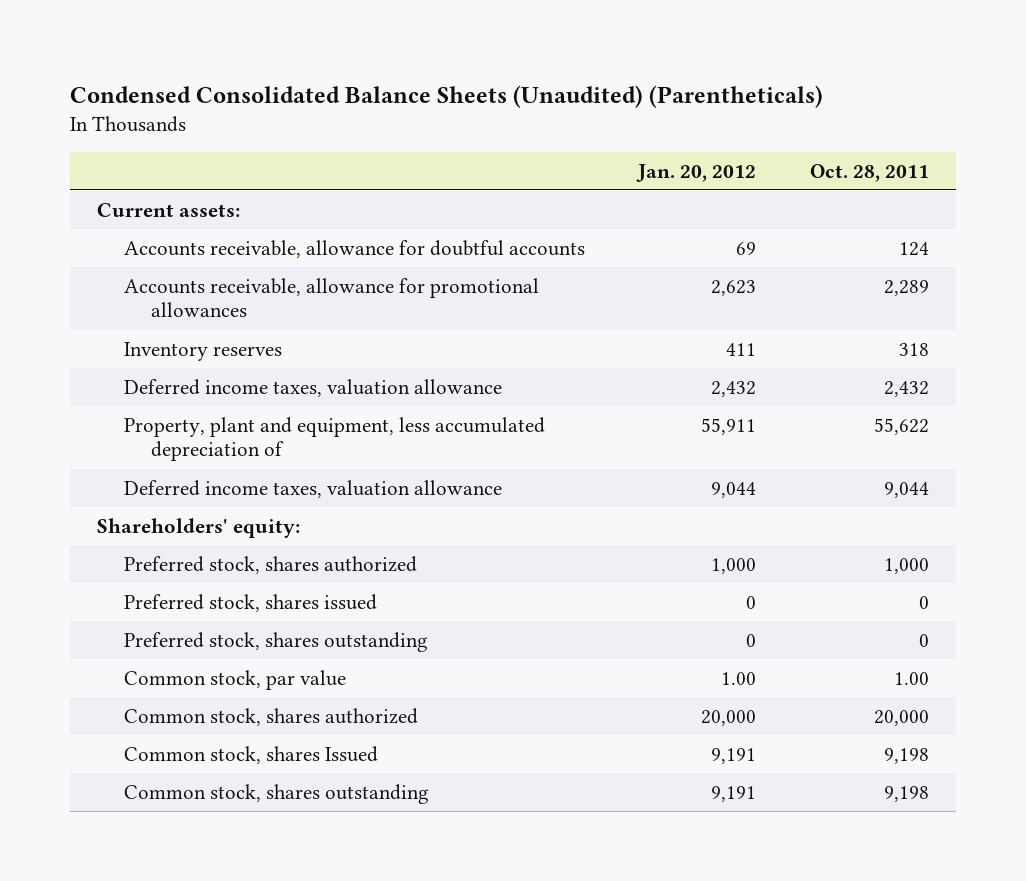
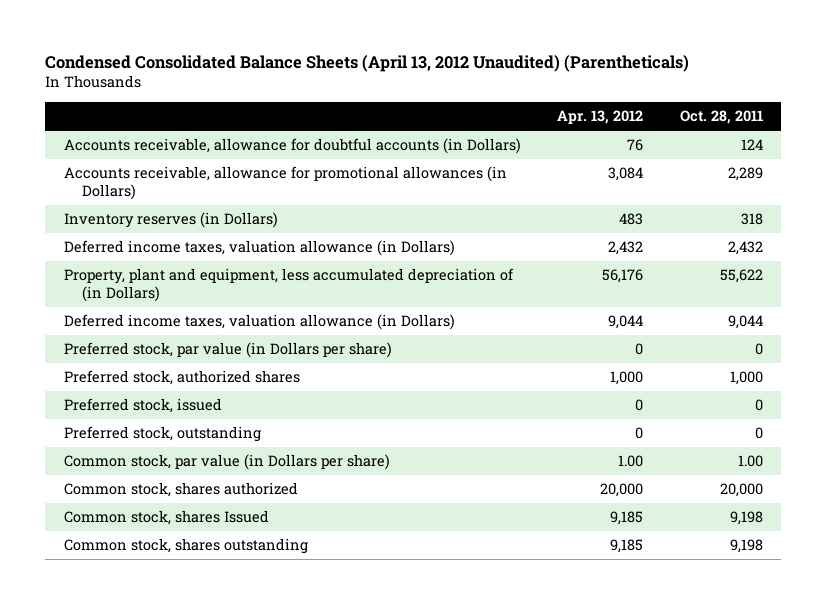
[70,84,824,108] Condensed Consolidated Balance Sheets (Unaudited) (Parentheticals) -> [45,54,690,72] Condensed Consolidated Balance Sheets (April 13, 2012 Unaudited) (Parentheticals)
[636,163,757,182] Jan. 20, 2012 -> none
none -> [557,110,644,125] Apr. 13, 2012
[96,202,240,217] Current assets: -> none
[96,517,300,538] Shareholders' equity: -> none
[123,239,585,258] Accounts receivable, allowance for doubtful accounts -> [63,138,521,155] Accounts receivable, allowance for doubtful accounts (in Dollars)
[123,277,539,318] Accounts receivable, allowance for promotional allowances -> [63,166,507,200] Accounts receivable, allowance for promotional allowances (in Dollars)
[123,341,282,361] Inventory reserves -> [63,212,278,229] Inventory reserves (in Dollars)
[123,378,502,397] Deferred income taxes, valuation allowance -> [63,240,455,257] Deferred income taxes, valuation allowance (in Dollars)
[123,416,545,462] Property, plant and equipment, less accumulated depreciation of -> [63,268,514,302] Property, plant and equipment, less accumulated depreciation of (in Dollars)
[123,479,502,498] Deferred income taxes, valuation allowance -> [63,314,455,331] Deferred income taxes, valuation allowance (in Dollars)
none -> [63,342,392,359] Preferred stock, par value (in Dollars per share)
[123,555,417,574] Preferred stock, shares authorized -> [63,370,300,386] Preferred stock, authorized shares
[123,593,377,612] Preferred stock, shares issued -> [63,398,222,414] Preferred stock, issued
[123,631,428,652] Preferred stock, shares outstanding -> [63,426,261,443] Preferred stock, outstanding
[123,669,346,690] Common stock, par value -> [63,454,390,471] Common stock, par value (in Dollars per share)

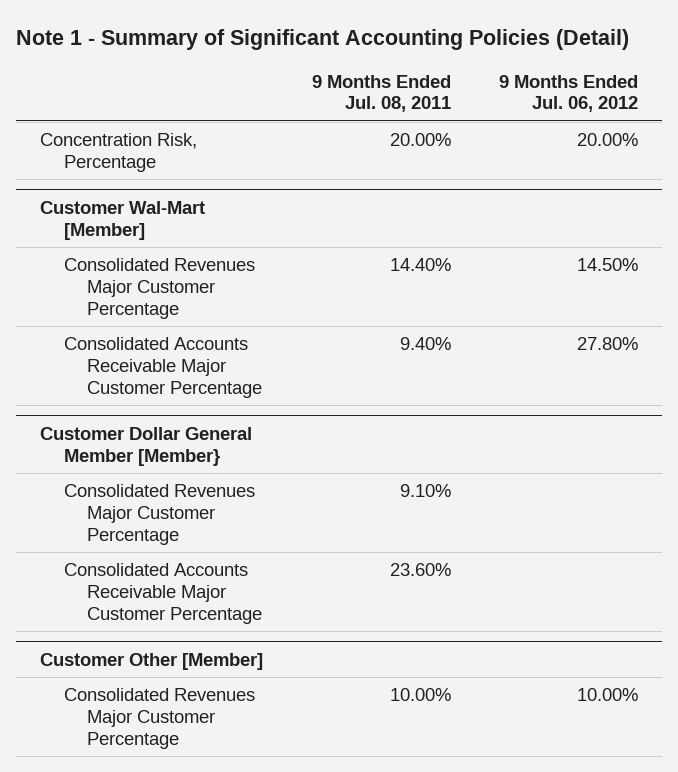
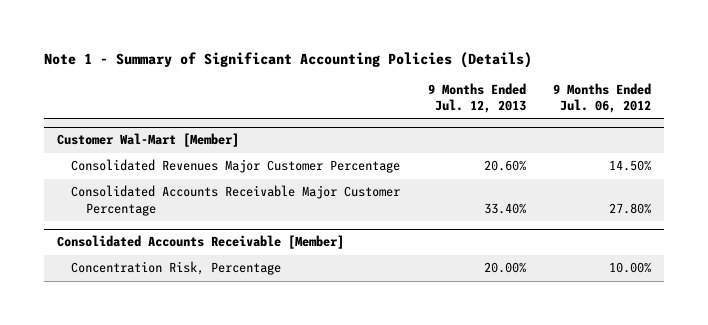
[16,28,630,50] Note 1 - Summary of Significant Accounting Policies (Detail) -> [43,51,532,68] Note 1 - Summary of Significant Accounting Policies (Details)
[311,74,451,113] 9 Months Ended Jul. 08, 2011 -> none
none -> [427,82,526,113] 9 Months Ended Jul. 12, 2013
[40,133,198,172] Concentration Risk, Percentage -> none
[40,427,253,466] Customer Dollar General Member [Member} -> none
[63,484,255,545] Consolidated Revenues Major Customer Percentage -> none
[63,563,262,624] Consolidated Accounts Receivable Major Customer Percentage -> none
[40,653,264,671] Customer Other [Member] -> none
[63,688,255,749] Consolidated Revenues Major Customer Percentage -> none
none -> [57,235,345,250] Consolidated Accounts Receivable [Member]
none -> [71,261,282,276] Concentration Risk, Percentage

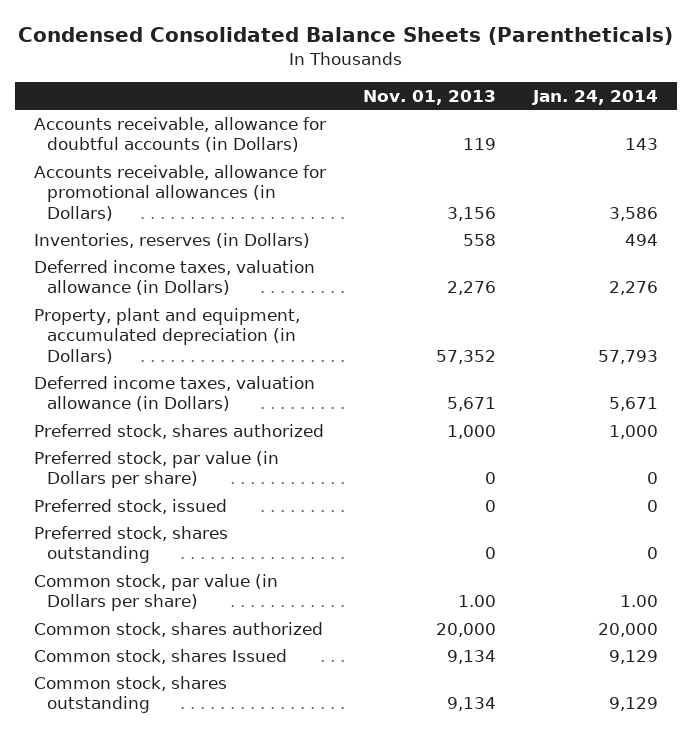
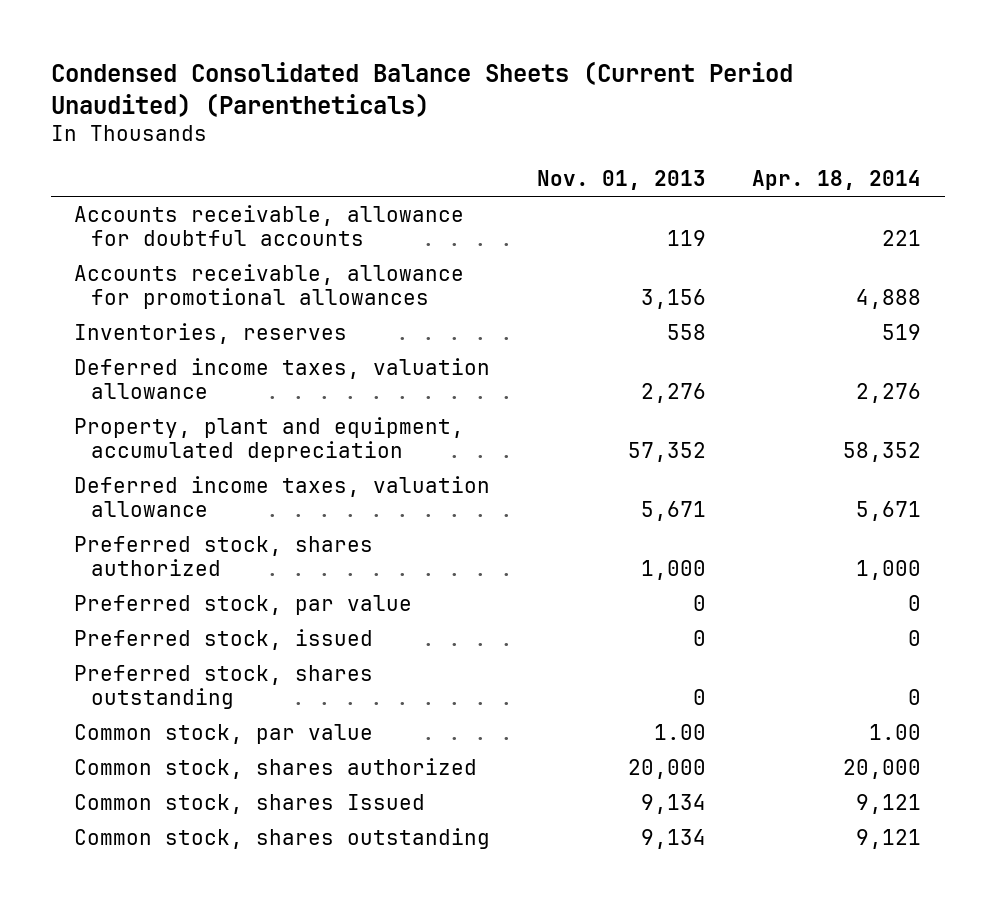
[18,27,674,46] Condensed Consolidated Balance Sheets (Parentheticals) -> [50,61,793,117] Condensed Consolidated Balance Sheets (Current Period Unaudited) (Parentheticals)
[532,89,659,105] Jan. 24, 2014 -> none
none -> [752,170,922,191] Apr. 18, 2014
[34,116,327,153] Accounts receivable, allowance for doubtful accounts (in Dollars) -> [74,204,465,247] Accounts receivable, allowance for doubtful accounts
[34,164,327,221] Accounts receivable, allowance for promotional allowances (in Dollars) -> [74,263,465,310] Accounts receivable, allowance for promotional allowances
[34,232,311,248] Invеntories, reserves (in Dollars) -> [74,322,348,344] Invеntories, reserves
[34,259,316,296] Deferred income taxes, valuation allowance (in Dollars) -> [74,357,491,400] Deferred income taxes, valuation allowance
[34,307,301,364] Property, plant and equipment, accumulated depreciation (in Dollars) -> [74,416,465,463] Property, plant and equipment, accumulated depreciation
[34,375,316,412] Deferred income taxes, valuation allowance (in Dollars) -> [74,475,491,518] Deferred income taxes, valuation allowance
[34,450,280,489] Preferred stock, par value (in Dollars per share) -> [74,594,413,615] Preferred stock, par value
[34,573,279,612] Common stock, par value (in Dollars per share) -> [74,723,374,744] Common stock, par value

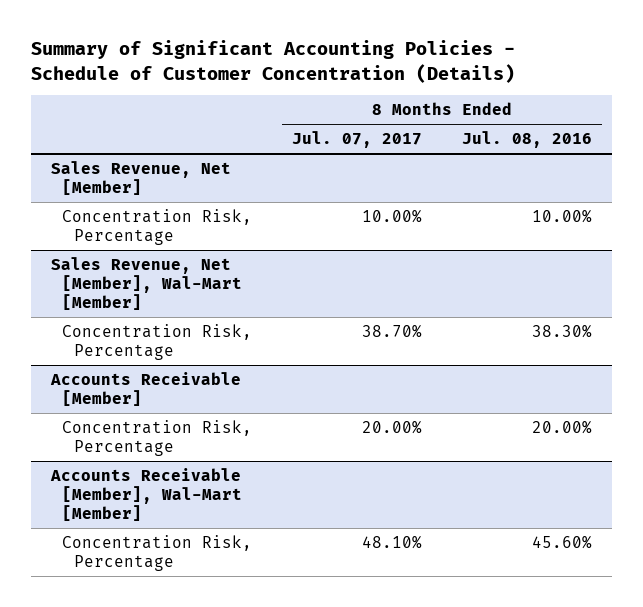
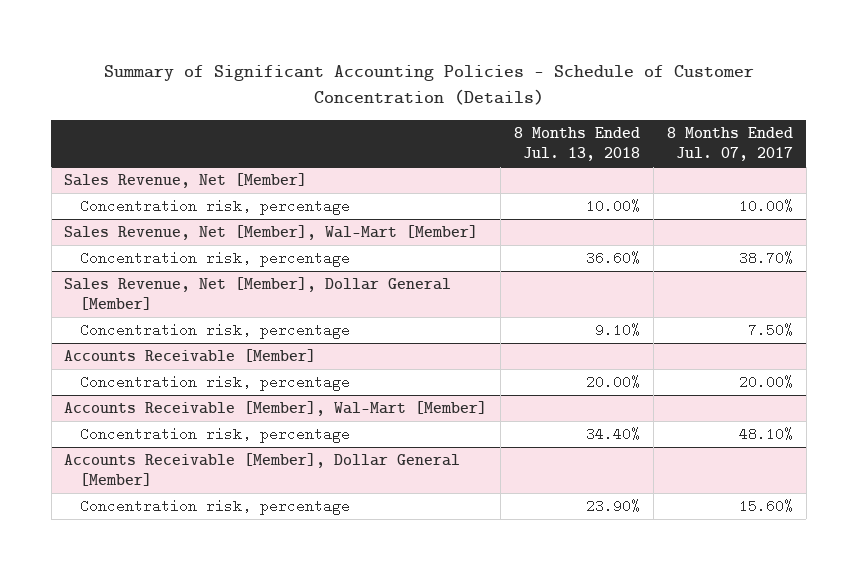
[461,131,592,149] Jul. 08, 2016 -> none
none -> [514,126,641,162] 8 Months Ended Jul. 13, 2018
[62,208,253,245] Concentration Risk, Percentage -> [80,199,351,216] Concentration risk, percentage
[62,323,253,360] Concentration Risk, Percentage -> [80,251,351,268] Concentration risk, percentage
none -> [64,277,452,311] Sales Revenue, Net [Member], Dollar General [Member]
none -> [80,323,351,340] Concentration risk, percentage
[62,419,253,456] Concentration Risk, Percentage -> [80,375,351,392] Concentration risk, percentage
[62,534,253,571] Concentration Risk, Percentage -> [80,427,351,444] Concentration risk, percentage
none -> [64,453,461,487] Accounts Receivable [Member], Dollar General [Member]
none -> [80,499,351,516] Concentration risk, percentage

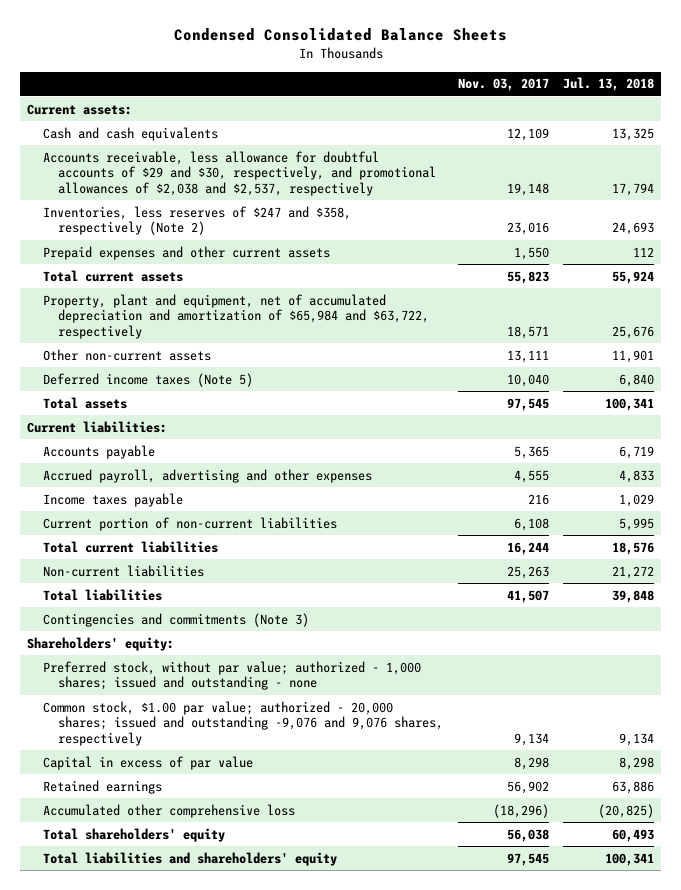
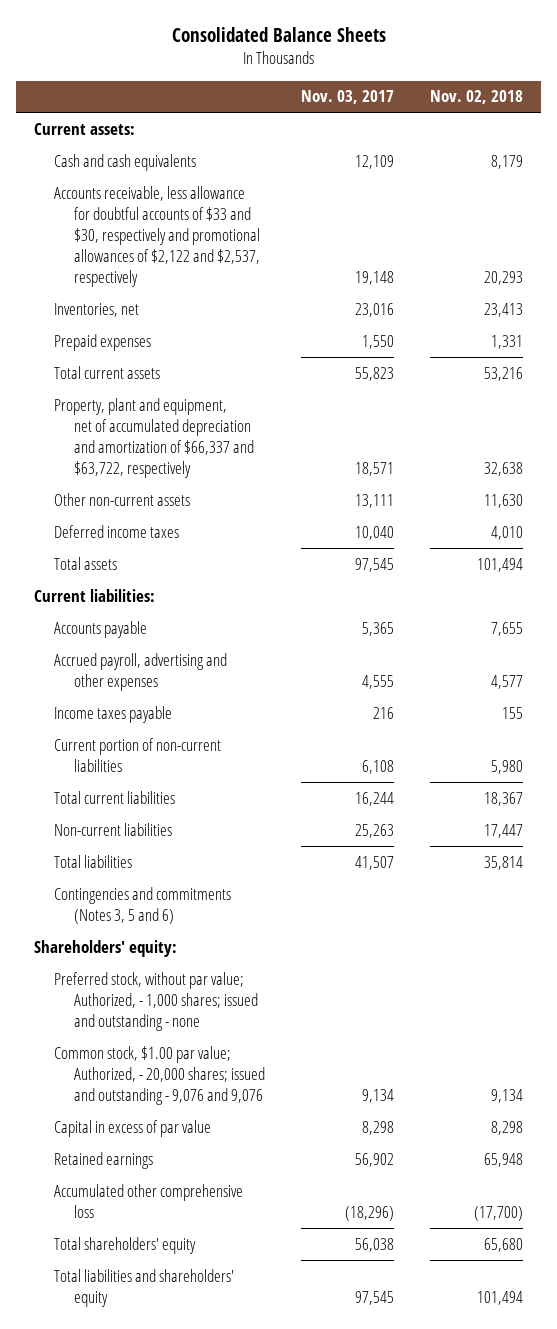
[173,28,507,42] Condensed Consolidated Balance Sheets -> [171,26,386,42] Consolidated Balance Sheets
[562,77,654,92] Jul. 13, 2018 -> none
none -> [430,90,524,105] Nov. 02, 2018
[42,150,437,196] Accounts receivable, less allowance for doubtful accounts of $29 and $30, respectively, and promotional allowances of $2,038 and $2,537, respectively -> [54,185,260,288] Accounts receivable, less allowance for doubtful accounts of $33 and $30, respectively and promotional allowances of $2,122 and $2,537, respectively
[42,205,351,236] Inventories, less reserves of $247 and $358, respectively (Note 2) -> [54,302,140,317] Inventories, net
[42,245,330,260] Prepaid expenses and other current assets -> [54,333,152,351] Prepaid expenses
[42,293,430,339] Property, plant and equipment, net of accumulated depreciation and amortization of $65,984 and $63,722, respectively -> [54,397,254,479] Property, plant and equipment, net of accumulated depreciation and amortization of $66,337 and $63,722, respectively
[42,372,253,387] Deferred income taxes (Note 5) -> [54,524,180,538] Deferred income taxes
[42,612,309,627] Contingencies and commitments (Note 3) -> [54,886,232,924] Contingencies and commitments (Notes 3, 5 and 6)
[42,660,421,691] Preferred stock, without par value; authorized - 1,000 shares; issued and outstanding - none -> [54,971,258,1032] Preferred stock, without par value; Authorized, - 1,000 shares; issued and outstanding - none
[42,700,444,746] Common stock, $1.00 par value; authorized - 20,000 shares; issued and outstanding -9,076 and 9,076 shares, respectively -> [54,1045,265,1106] Common stock, $1.00 par value; Authorized, - 20,000 shares; issued and outstanding - 9,076 and 9,076

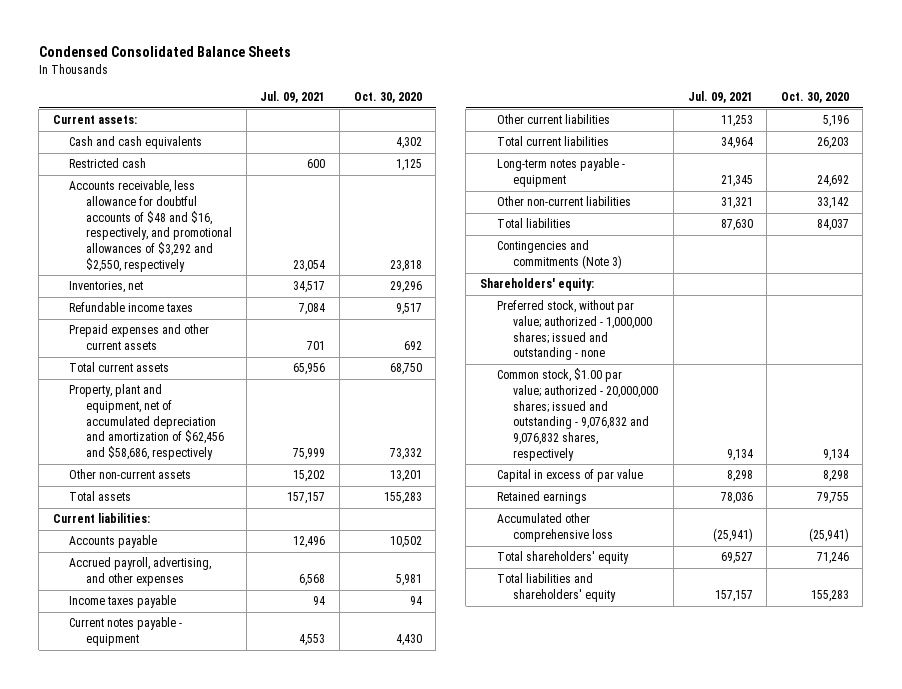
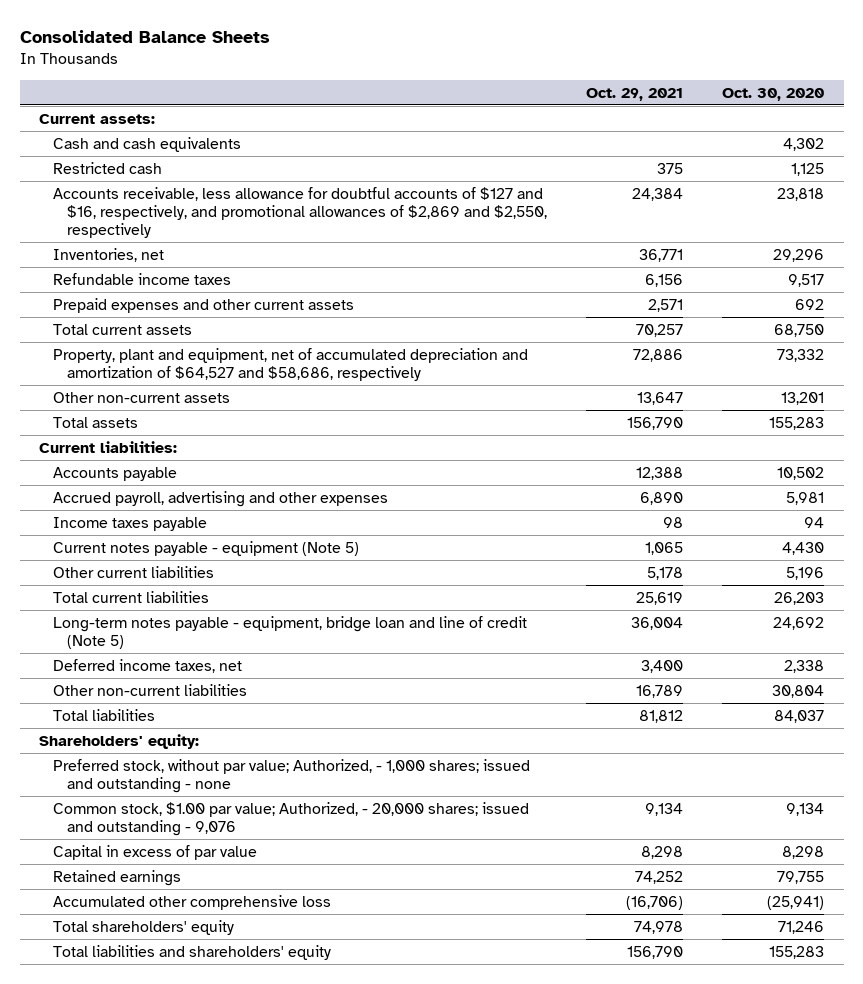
[38,46,291,58] Condensed Consolidated Balance Sheets -> [19,30,270,44] Consolidated Balance Sheets
[260,90,326,103] Jul. 09, 2021 -> none
none -> [585,87,683,101] Oct. 29, 2021
[69,180,233,272] Accounts receivable, less allowance for doubtful accounts of $48 and $16, respectively, and promotional allowances of $3,292 and $2,550, respectively -> [52,186,547,239] Accounts receivable, less allowance for doubtful accounts of $127 and $16, respectively, and promotional allowances of $2,869 and $2,550, respectively
[69,384,225,460] Property, plant and equipment, net of accumulated depreciation and amortization of $62,456 and $58,686, respectively -> [52,347,528,381] Property, plant and equipment, net of accumulated depreciation and amortization of $64,527 and $58,686, respectively
[69,557,212,586] Accrued payroll, advertising, and other expenses -> [52,490,388,507] Accrued payroll, advertising and other expenses
[69,617,183,646] Current notes payable - equipment -> [52,540,359,556] Current notes payable - equipment (Note 5)
[496,158,625,187] Long-term notes payable - equipment -> [52,615,527,649] Long-term notes payable - equipment, bridge loan and line of credit (Note 5)
none -> [52,658,242,673] Deferred income taxes, net
[816,197,849,210] 33,142 -> [772,684,825,698] 30,804
[496,240,623,269] Contingencies and commitments (Note 3) -> none
[496,300,653,361] Preferred stock, without par value; authorized - 1,000,000 shares; issued and outstanding - none -> [52,758,530,793] Preferred stock, without par value; Authorized, - 1,000 shares; issued and outstanding - none
[496,368,659,461] Common stock, $1.00 par value; authorized - 20,000,000 shares; issued and outstanding - 9,076,832 and 9,076,832 shares, respectively -> [52,801,529,836] Common stock, $1.00 par value; Authorized, - 20,000 shares; issued and outstanding - 9,076

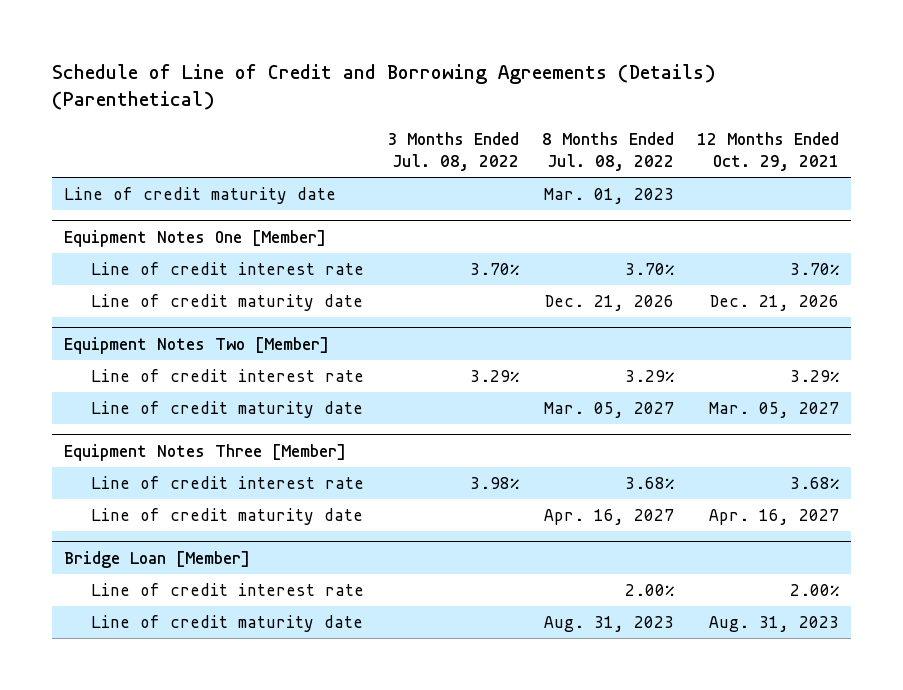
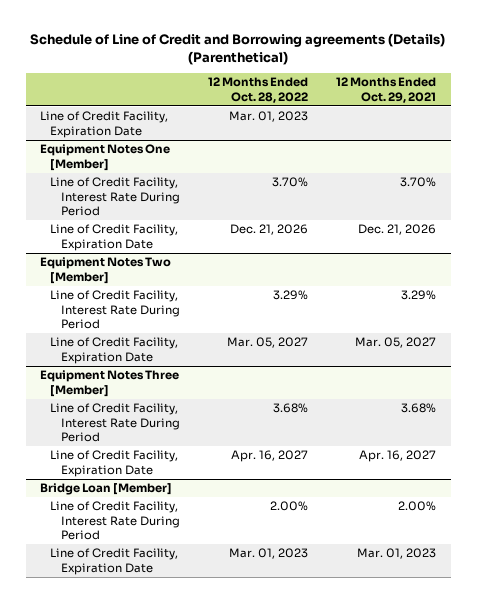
[52,63,717,110] Schedule of Line of Credit and Borrowing Agreements (Details) (Parenthetical) -> [30,32,446,65] Schedule of Line of Credit and Borrowing agreements (Details) (Parenthetical)
[386,131,519,171] 3 Months Ended Jul. 08, 2022 -> none
[542,131,675,171] 8 Months Ended Jul. 08, 2022 -> none
none -> [207,77,308,103] 12 Months Ended Oct. 28, 2022
[63,187,336,205] Line of credit maturity date -> [40,111,169,138] Line of Credit Facility, Expiration Date
[90,262,364,276] Line of credit interest rate -> [50,177,180,217] Line of Credit Facility, Interest Rate During Period
[90,294,363,312] Line of credit maturity date -> [50,224,179,251] Line of Credit Facility, Expiration Date
[90,369,364,383] Line of credit interest rate -> [50,290,180,330] Line of Credit Facility, Interest Rate During Period
[90,401,363,419] Line of credit maturity date -> [50,337,179,364] Line of Credit Facility, Expiration Date
[90,476,364,490] Line of credit interest rate -> [50,403,180,443] Line of Credit Facility, Interest Rate During Period
[90,508,363,526] Line of credit maturity date -> [50,450,179,477] Line of Credit Facility, Expiration Date
[90,583,364,597] Line of credit interest rate -> [50,501,180,541] Line of Credit Facility, Interest Rate During Period
[90,615,363,633] Line of credit maturity date -> [50,548,179,575] Line of Credit Facility, Expiration Date
[709,616,840,633] Aug. 31, 2023 -> [357,548,437,560] Mar. 01, 2023

